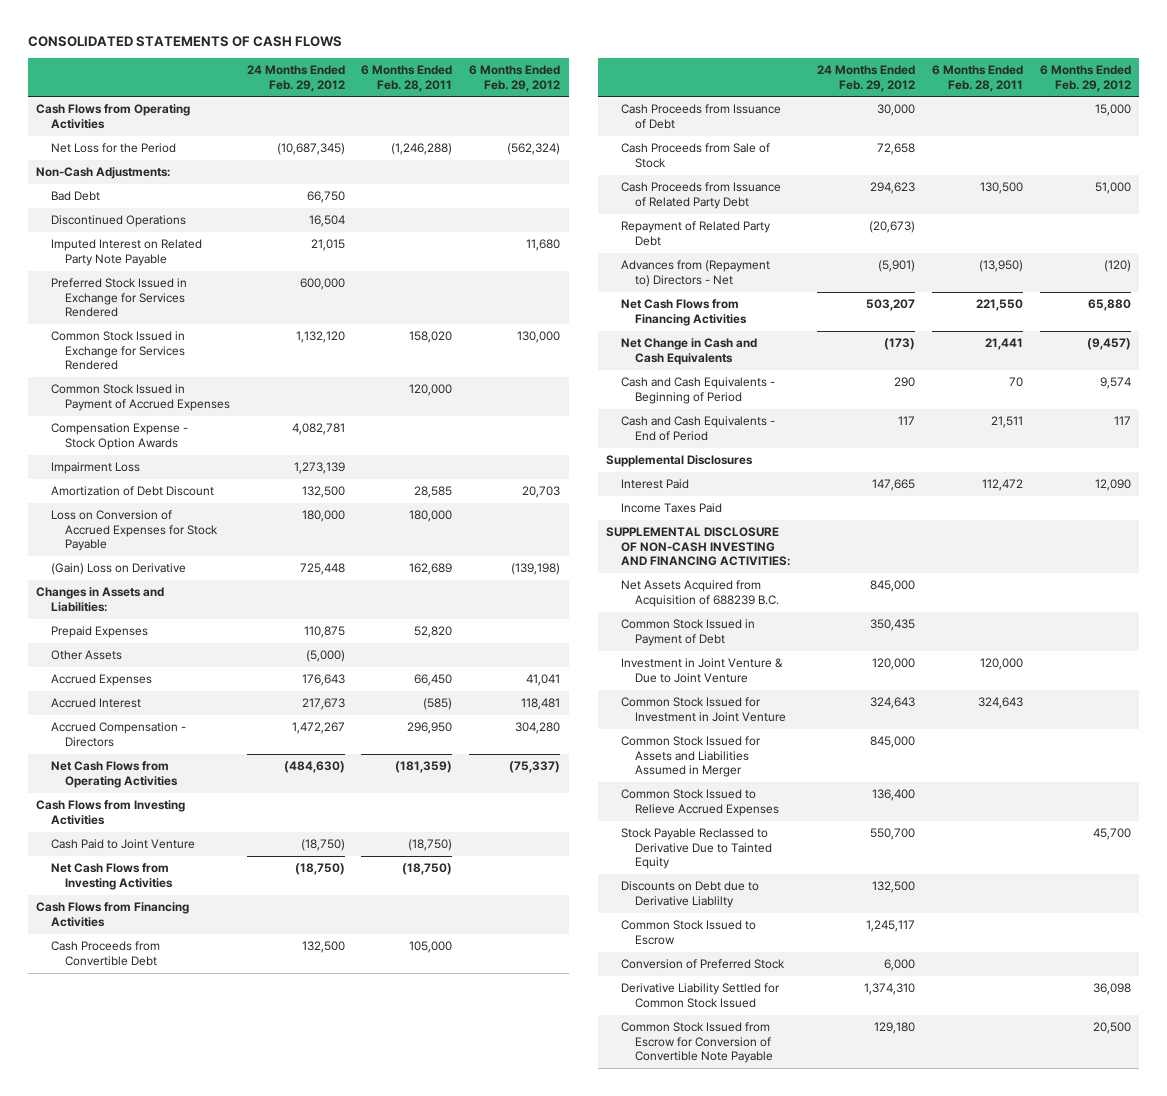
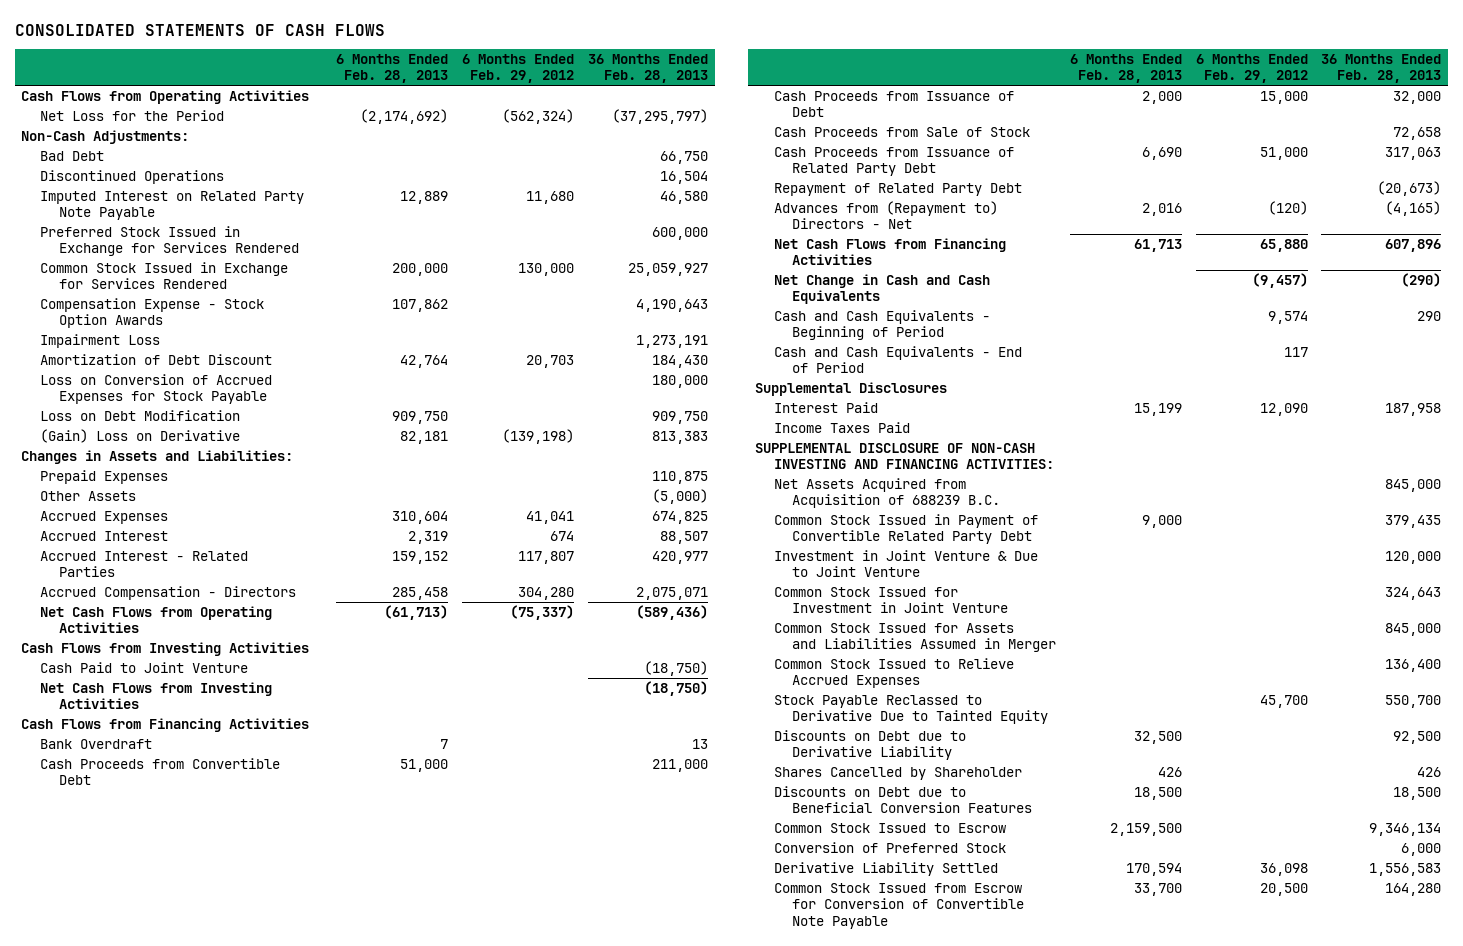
[246,64,345,92] 24 Months Ended Feb. 29, 2012 -> none
[361,64,453,92] 6 Months Ended Feb. 28, 2011 -> none
none -> [336,53,449,84] 6 Months Ended Feb. 28, 2013
none -> [587,53,708,84] 36 Months Ended Feb. 28, 2013
[50,384,231,411] Common Stock Issued in Payment of Accrued Expenses -> none
none -> [40,409,241,421] Loss on Debt Modification
[521,698,561,711] 118,481 -> [550,530,575,541] 674
none -> [40,550,249,578] Accrued Interest - Related Parties
none -> [40,738,153,749] Bank Overdraft
[620,619,755,646] Common Stock Issued in Payment of Debt -> [773,513,1038,545] Common Stock Issued in Payment of Convertible Related Party Debt
[620,881,759,908] Discounts on Debt due to Derivative Liablilty -> [773,729,966,761] Discounts on Debt due to Derivative Liability
none -> [773,766,1022,780] Shares Cancelled by Shareholder
none -> [773,785,1033,814] Discounts on Debt due to Beneficial Conversion Features
[620,983,780,1008] Derivative Liability Settled for Common Stock Issued -> [773,861,998,876] Derivative Liability Settled

